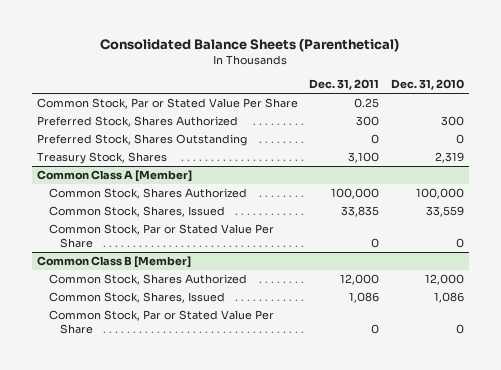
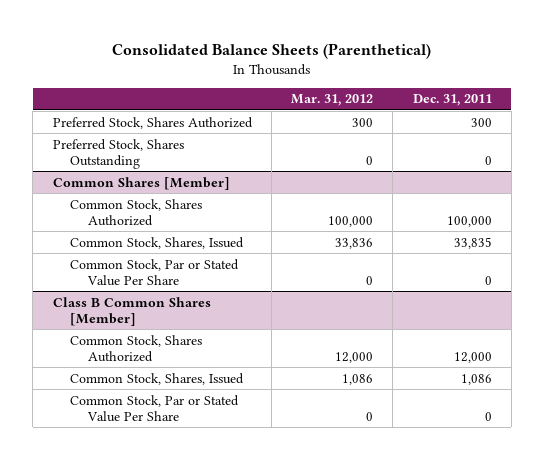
[390,79,464,91] Dec. 31, 2010 -> none
none -> [291,94,374,107] Mar. 31, 2012
[37,98,299,110] Common Stock, Par or Stated Value Per Share -> none
[37,152,168,165] Treasury Stock, Shares -> none
[37,170,193,183] Common Class A [Member] -> none
none -> [52,176,230,190] Common Shares [Member]
[37,256,192,269] Common Class B [Member] -> [52,296,211,326] Class B Common Shares [Member]

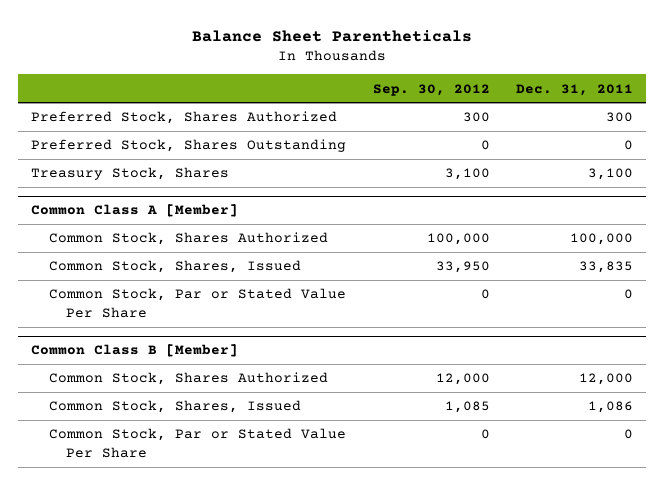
[112,42,432,59] Consolidated Balance Sheets (Parenthetical) -> [192,29,473,42] Balance Sheet Parentheticals
[291,94,374,107] Mar. 31, 2012 -> none
none -> [372,83,490,96] Sep. 30, 2012
[52,176,230,190] Common Shares [Member] -> none
none -> [31,167,230,181] Treasury Stock, Shares
none -> [31,204,239,218] Common Class A [Member]
[52,296,211,326] Class B Common Shares [Member] -> [31,344,239,358] Common Class B [Member]

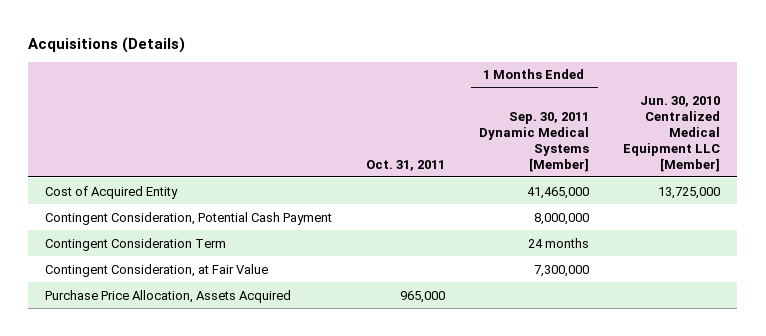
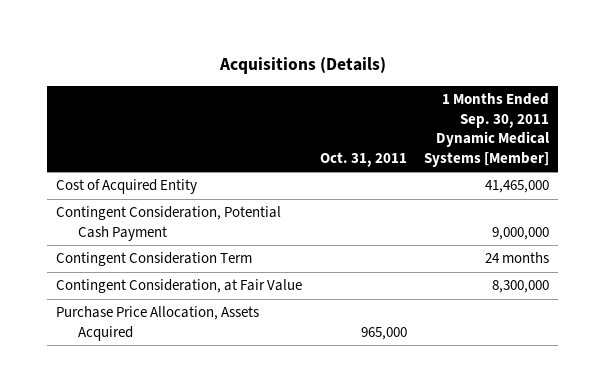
[623,95,721,172] Jun. 30, 2010 Centralized Medical Equipment LLC [Member] -> none
[534,212,590,225] 8,000,000 -> [492,227,550,241] 9,000,000
[534,264,590,277] 7,300,000 -> [492,280,550,294] 8,300,000

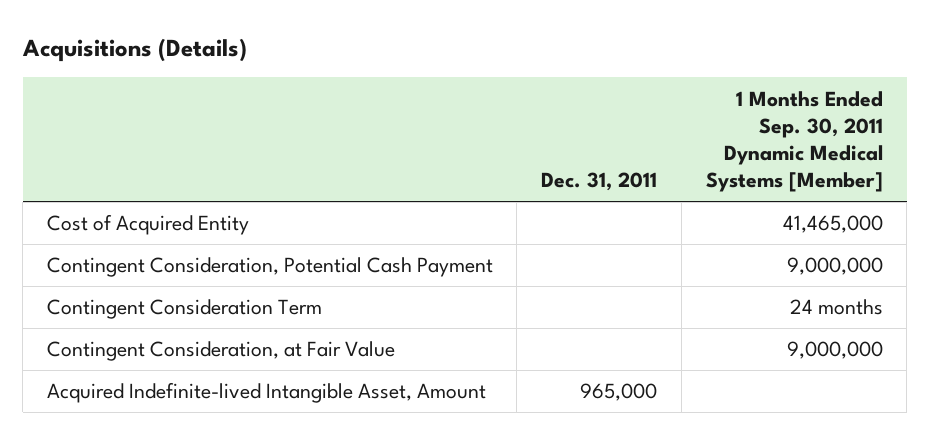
[319,152,407,168] Oct. 31, 2011 -> none
none -> [541,171,658,191] Dec. 31, 2011
[55,306,259,342] Purchase Price Allocation, Assets Acquired -> none
[492,280,550,294] 8,300,000 -> [786,341,883,360] 9,000,000
none -> [46,382,486,404] Acquired Indefinite-lived Intangible Asset, Amount

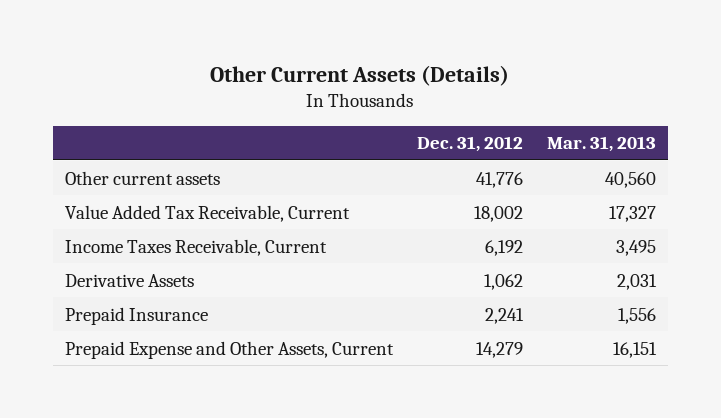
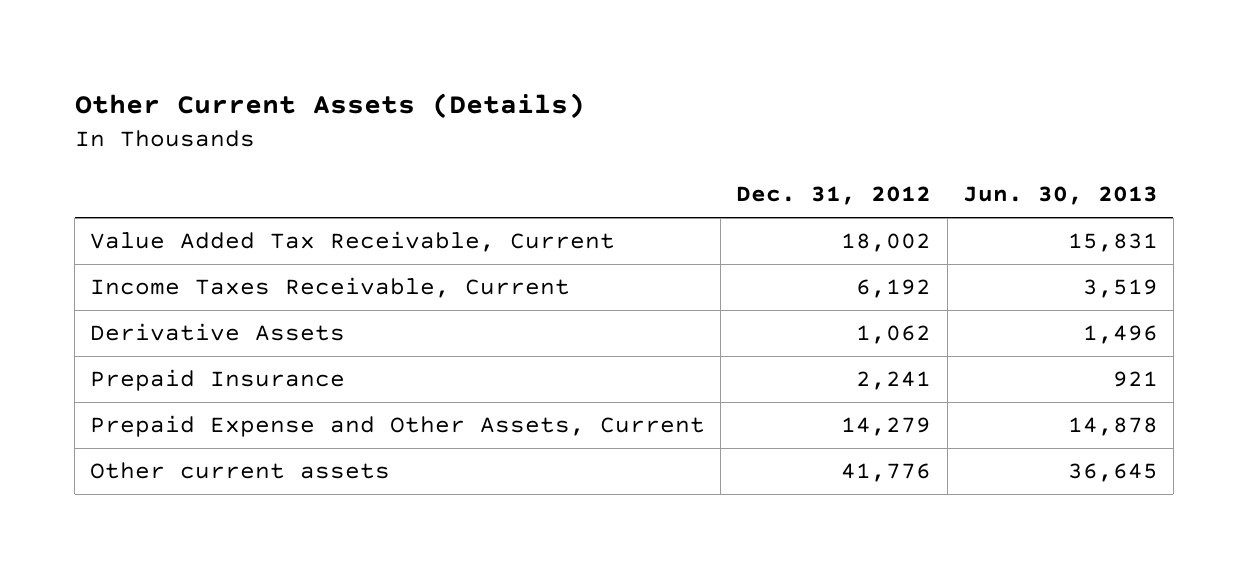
[546,136,656,153] Mar. 31, 2013 -> none
none -> [962,186,1158,206] Jun. 30, 2013
[64,170,220,185] Other current assets -> [90,462,391,480] Other current assets

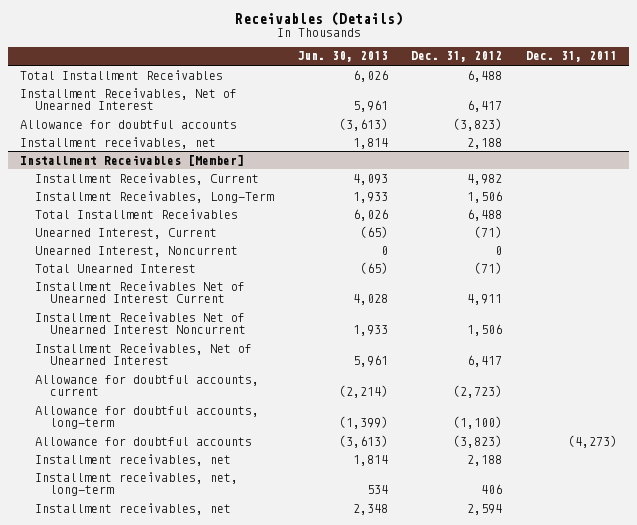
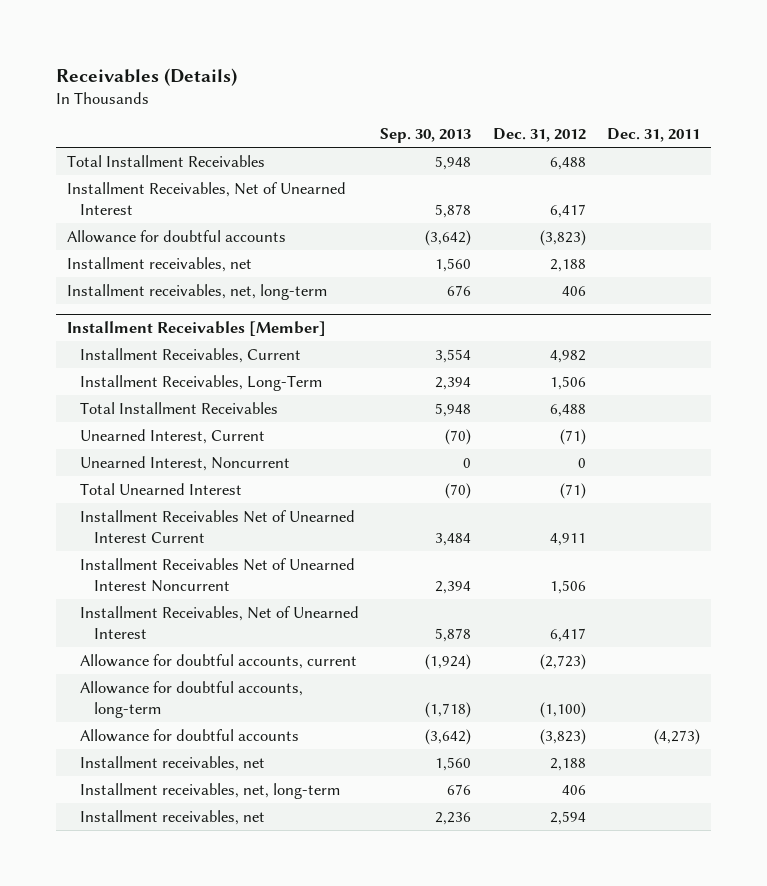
[296,51,388,63] Jun. 30, 2013 -> none
none -> [380,127,472,143] Sep. 30, 2013
none -> [66,283,327,300] Installment receivables, net, long-term

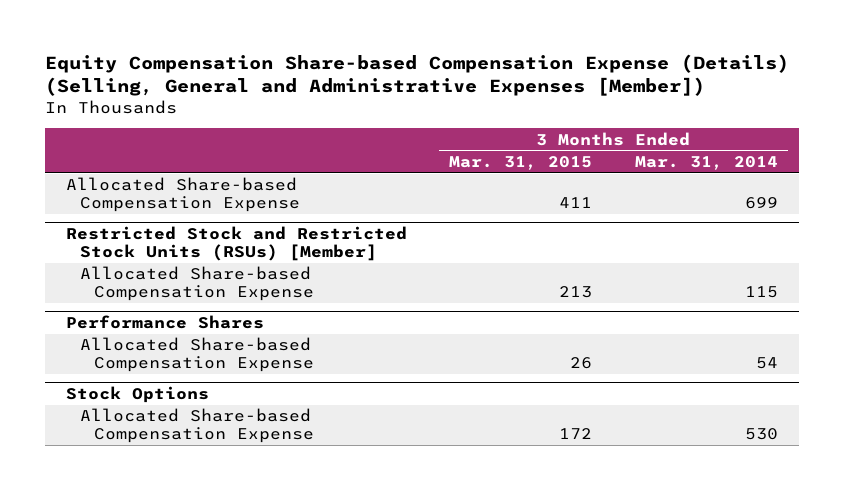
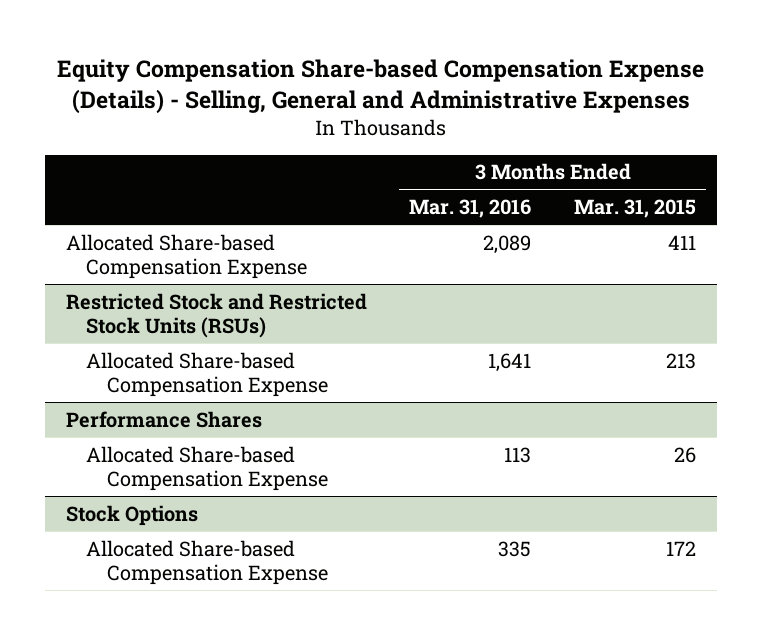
[44,53,789,97] Equity Compensation Share-based Compensation Expense (Details) (Selling, General and Administrative Expenses [Member]) -> [56,58,704,114] Equity Compensation Share-based Compensation Expense (Details) - Selling, General and Administrative Expenses
[634,155,778,170] Mar. 31, 2014 -> none
none -> [409,199,532,219] Mar. 31, 2016
[65,226,407,262] Restricted Stock and Restricted Stock Units (RSUs) [Member] -> [66,292,368,339] Restricted Stock and Restricted Stock Units (RSUs)

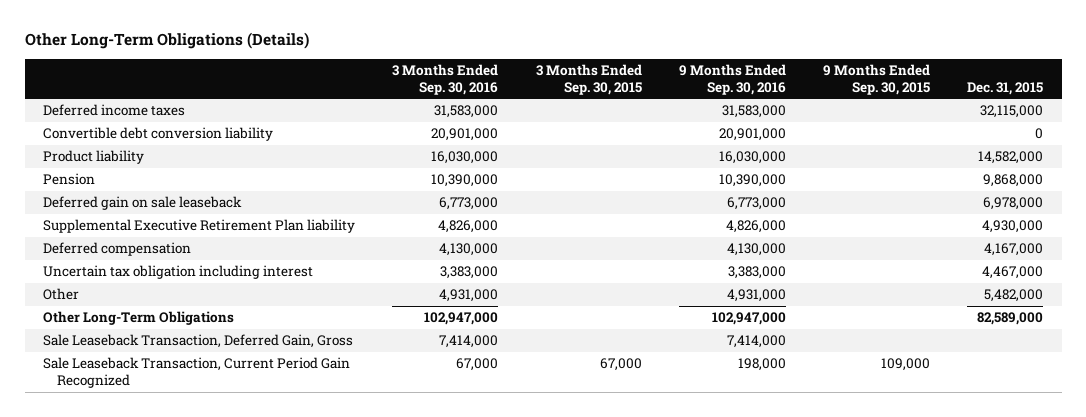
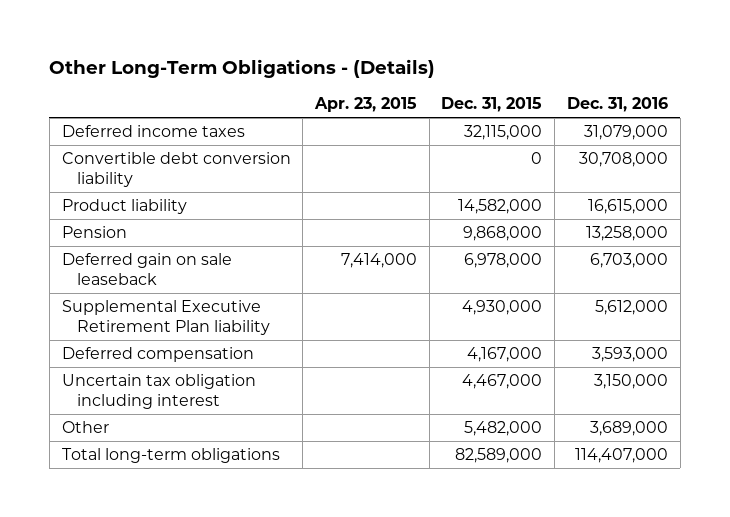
[24,32,309,50] Other Long-Term Obligations (Details) -> [49,59,436,79] Other Long-Term Obligations - (Details)
[392,64,499,95] 3 Months Ended Sep. 30, 2016 -> none
[535,64,642,95] 3 Months Ended Sep. 30, 2015 -> none
[678,64,786,95] 9 Months Ended Sep. 30, 2016 -> none
[822,64,930,95] 9 Months Ended Sep. 30, 2015 -> none
none -> [314,97,418,113] Apr. 23, 2015
none -> [566,97,668,113] Dec. 31, 2016
[43,334,354,349] Sale Leaseback Transaction, Deferred Gain, Gross -> none
[43,357,351,388] Sale Leaseback Transaction, Current Period Gain Recognized -> none
[43,311,235,326] Other Long-Term Obligations -> [61,448,280,464] Total long-term obligations

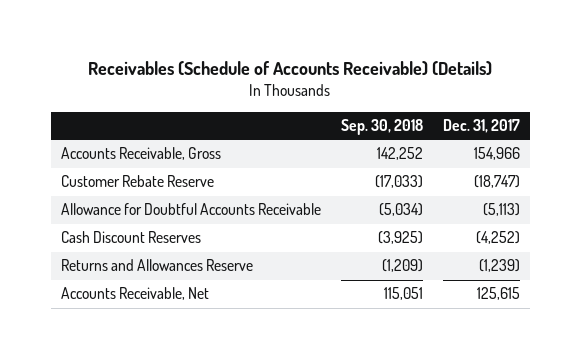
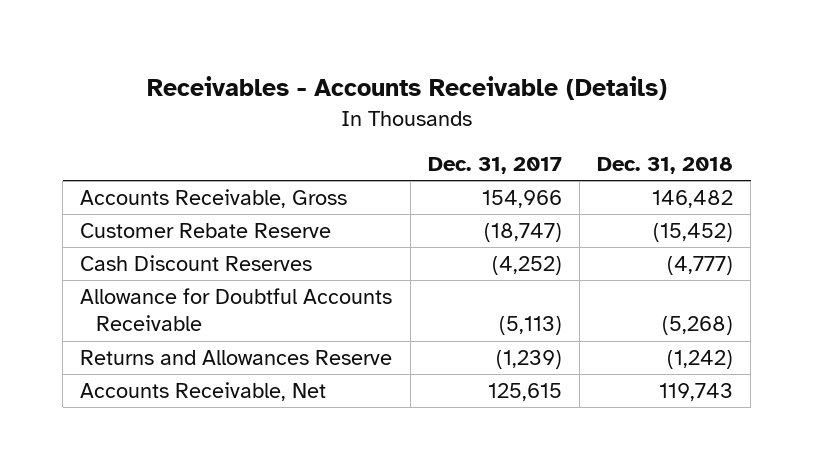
[88,61,493,77] Receivables (Schedule of Accounts Receivable) (Details) -> [146,76,667,101] Receivables - Accounts Receivable (Details)
[340,119,423,136] Sep. 30, 2018 -> none
none -> [597,157,734,175] Dec. 31, 2018
[61,203,322,216] Allowance for Doubtful Accounts Receivable -> [80,287,393,332] Allowance for Doubtful Accounts Receivable

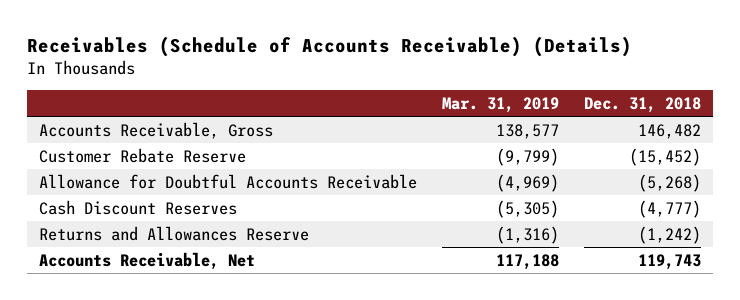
[146,76,667,101] Receivables - Accounts Receivable (Details) -> [26,36,632,58] Receivables (Schedule of Accounts Receivable) (Details)
[427,157,562,175] Dec. 31, 2017 -> none
none -> [442,97,560,114] Mar. 31, 2019
[80,254,313,271] Cash Discount Reserves -> [39,199,238,215] Cash Discount Reserves

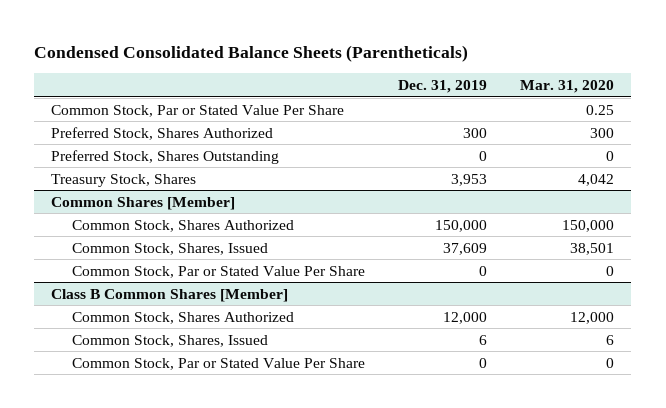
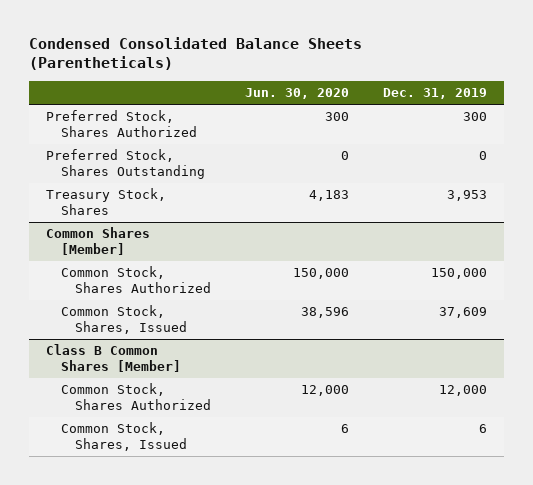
[520,79,615,93] Mar. 31, 2020 -> none
none -> [244,88,349,100] Jun. 30, 2020
[51,104,345,117] Common Stock, Par or Stated Value Per Share -> none
[71,265,365,278] Common Stock, Par or Stated Value Per Share -> none
[71,357,365,370] Common Stock, Par or Stated Value Per Share -> none

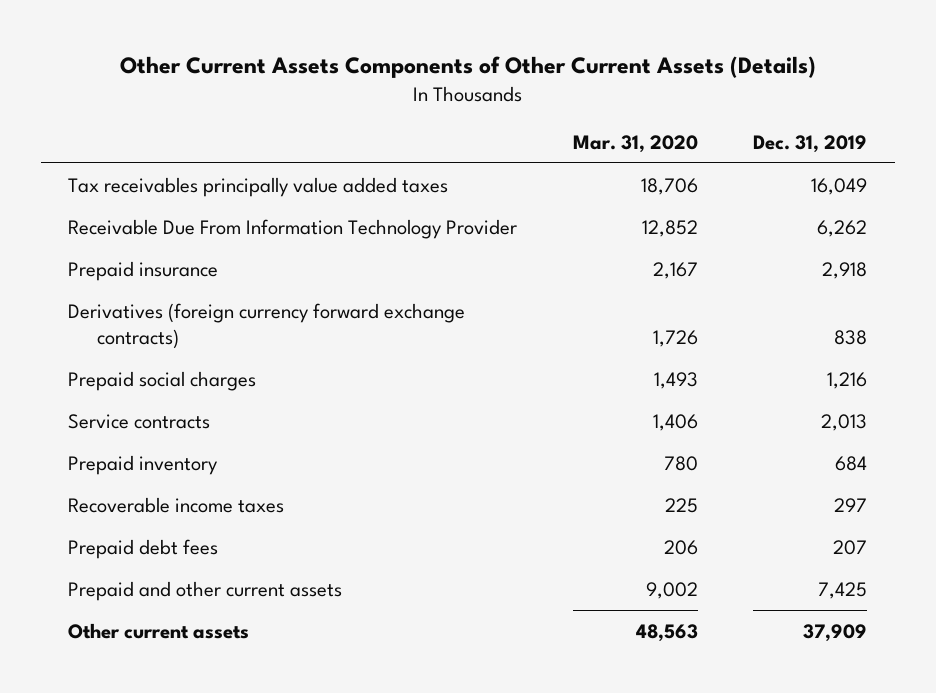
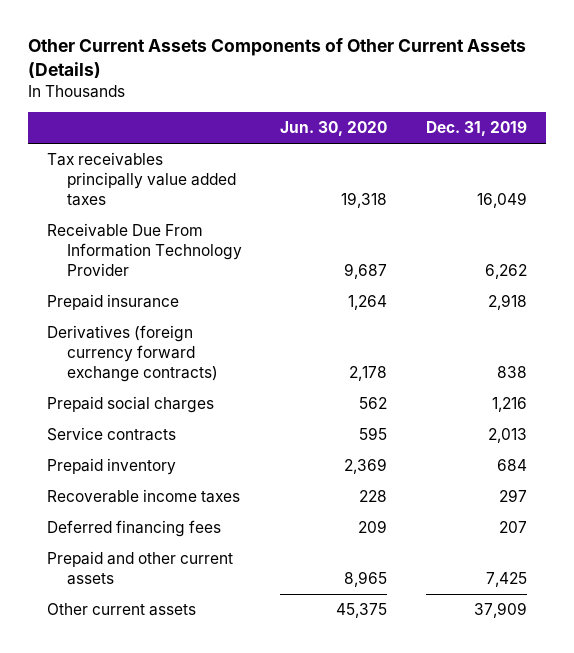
[572,134,698,153] Mar. 31, 2020 -> none
none -> [280,121,388,137] Jun. 30, 2020
[68,538,219,559] Prepaid debt fees -> [47,520,222,538] Deferred financing fees

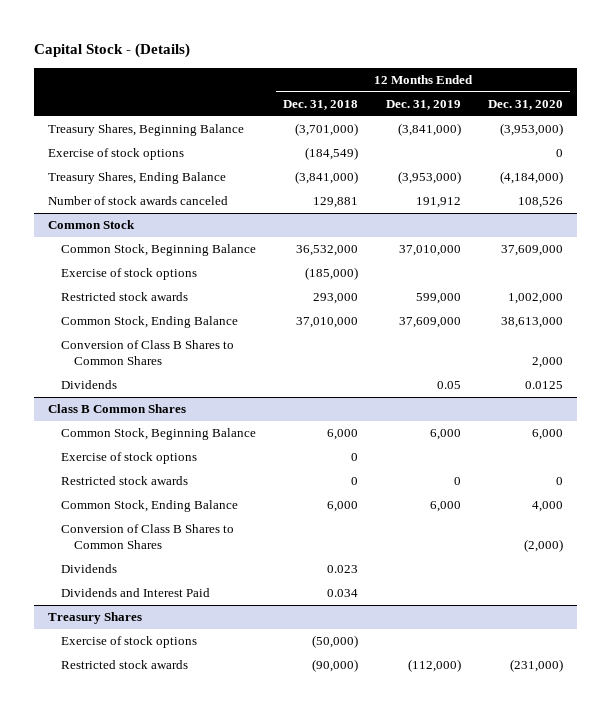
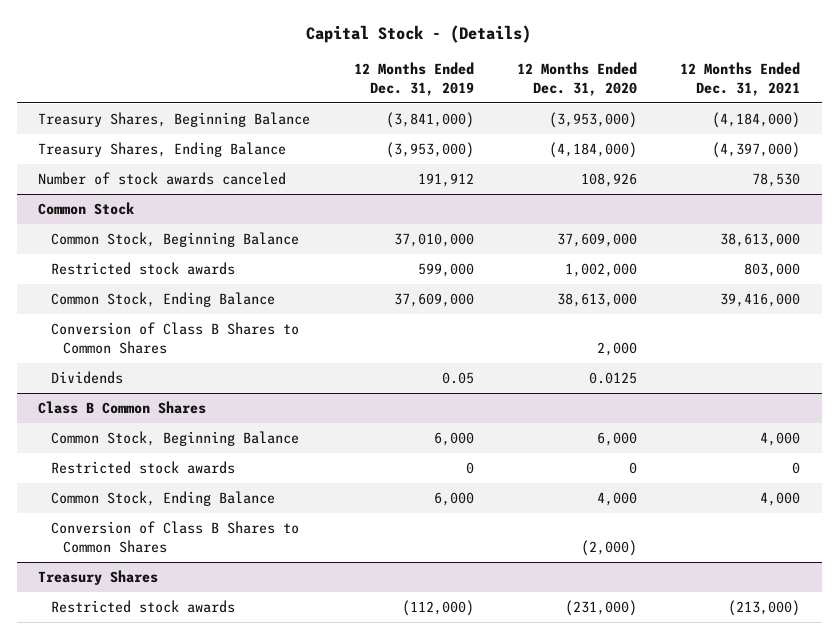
[283,99,359,110] Dec. 31, 2018 -> none
none -> [680,62,801,96] 12 Months Ended Dec. 31, 2021
[47,148,184,161] Exercise of stock options -> none
[518,197,564,209] 108,526 -> [581,173,638,188] 108,926
[60,268,197,281] Exercise of stock options -> none
[60,452,197,465] Exercise of stock options -> none
[60,564,117,574] Dividends -> none
[60,588,210,598] Dividends and Interest Paid -> none
[60,636,197,649] Exercise of stock options -> none

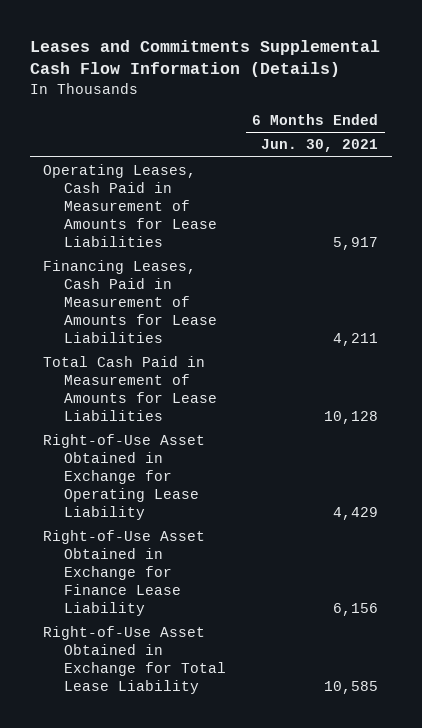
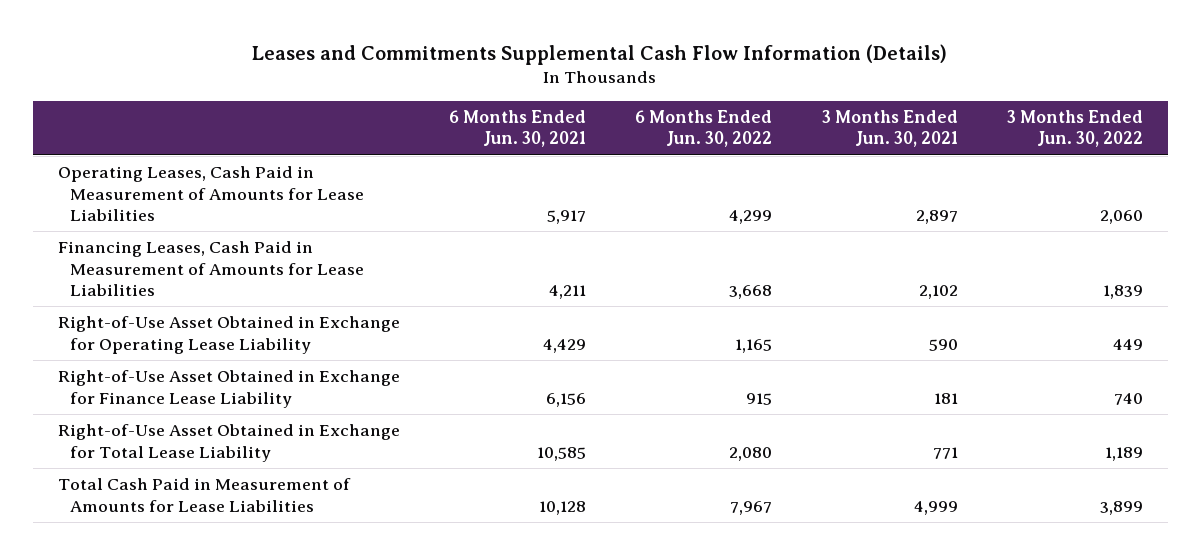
none -> [635,110,773,148] 6 Months Ended Jun. 30, 2022
none -> [821,110,958,148] 3 Months Ended Jun. 30, 2021
none -> [1006,110,1143,148] 3 Months Ended Jun. 30, 2022
[43,355,218,421] Total Cash Paid in Measurement of Amounts for Lease Liabilities -> [57,478,351,512] Total Cash Paid in Measurement of Amounts for Lease Liabilities

